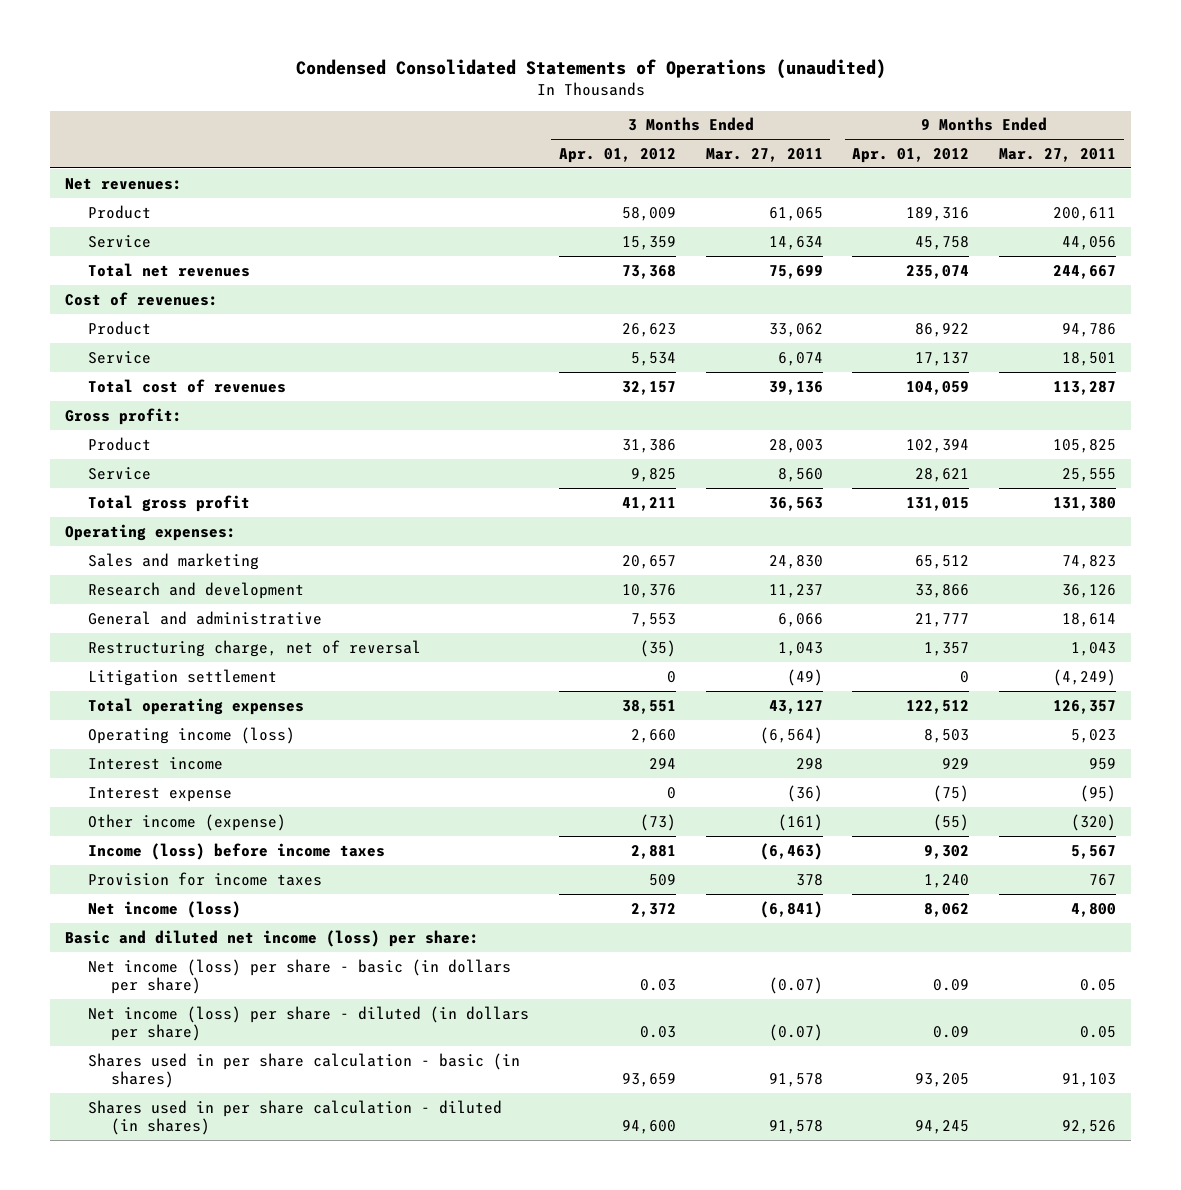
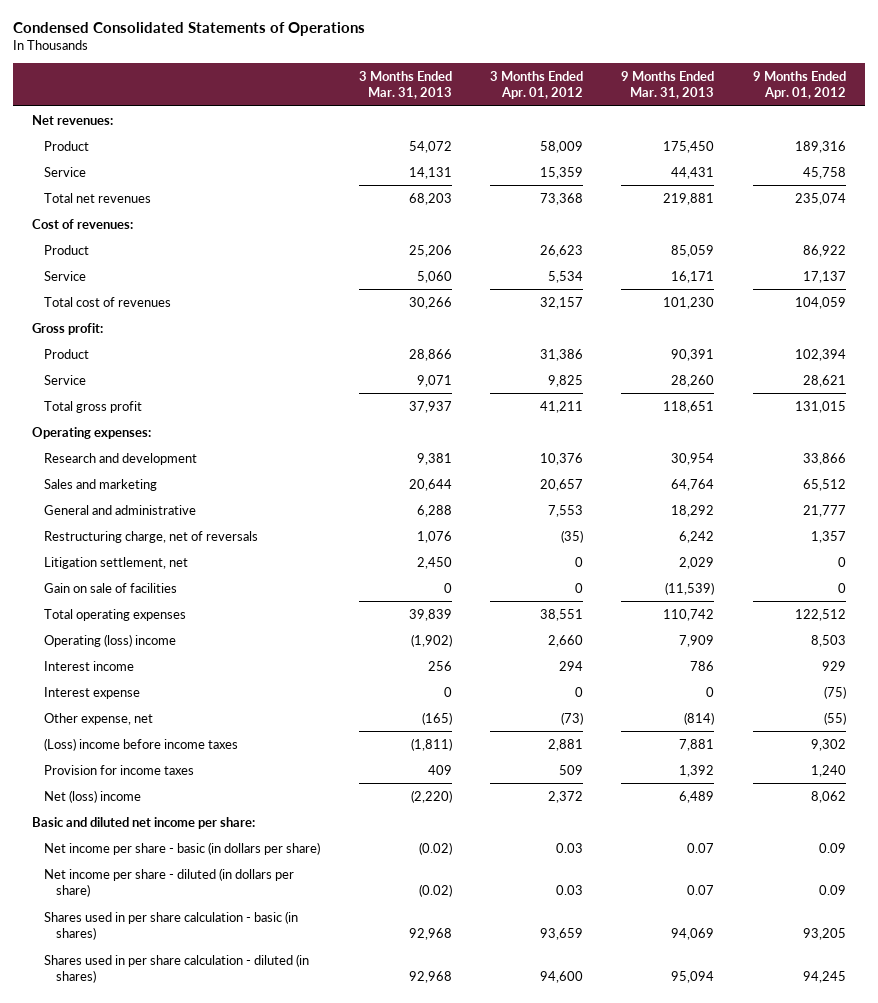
[295,59,886,80] Condensed Consolidated Statements of Operations (unaudited) -> [13,21,366,36] Condensed Consolidated Statements of Operations
[705,148,823,163] Mar. 27, 2011 -> none
[999,148,1117,163] Mar. 27, 2011 -> none
none -> [358,70,452,100] 3 Months Ended Mar. 31, 2013
none -> [621,70,715,100] 9 Months Ended Mar. 31, 2013
[87,552,259,570] Sales and marketing -> [44,478,158,491] Sales and marketing
[87,639,421,657] Restructuring charge, net of reversal -> [44,530,259,543] Restructuring charge, net of reversals
[87,668,277,686] Litigation settlement -> [44,556,189,569] Litigation settlement, net
none -> [44,582,178,593] Gain on sale of facilities
[87,726,295,744] Operating income (loss) -> [44,633,177,647] Operating (loss) income
[87,813,286,831] Other income (expense) -> [44,712,154,725] Other expense, net
[87,842,385,860] Income (loss) before income taxes -> [44,737,239,751] (Loss) income before income taxes
[87,900,241,918] Net income (loss) -> [44,789,142,803] Net (loss) income
[64,929,479,947] Basic and diluted net income (loss) per share: -> [32,816,256,829] Basic and diluted net income per share:
[87,958,511,995] Net income (loss) per share - basic (in dollars per share) -> [44,841,321,855] Net income per share - basic (in dollars per share)
[87,1005,529,1042] Net income (loss) per share - diluted (in dollars per share) -> [44,867,295,898] Net income per share - diluted (in dollars per share)

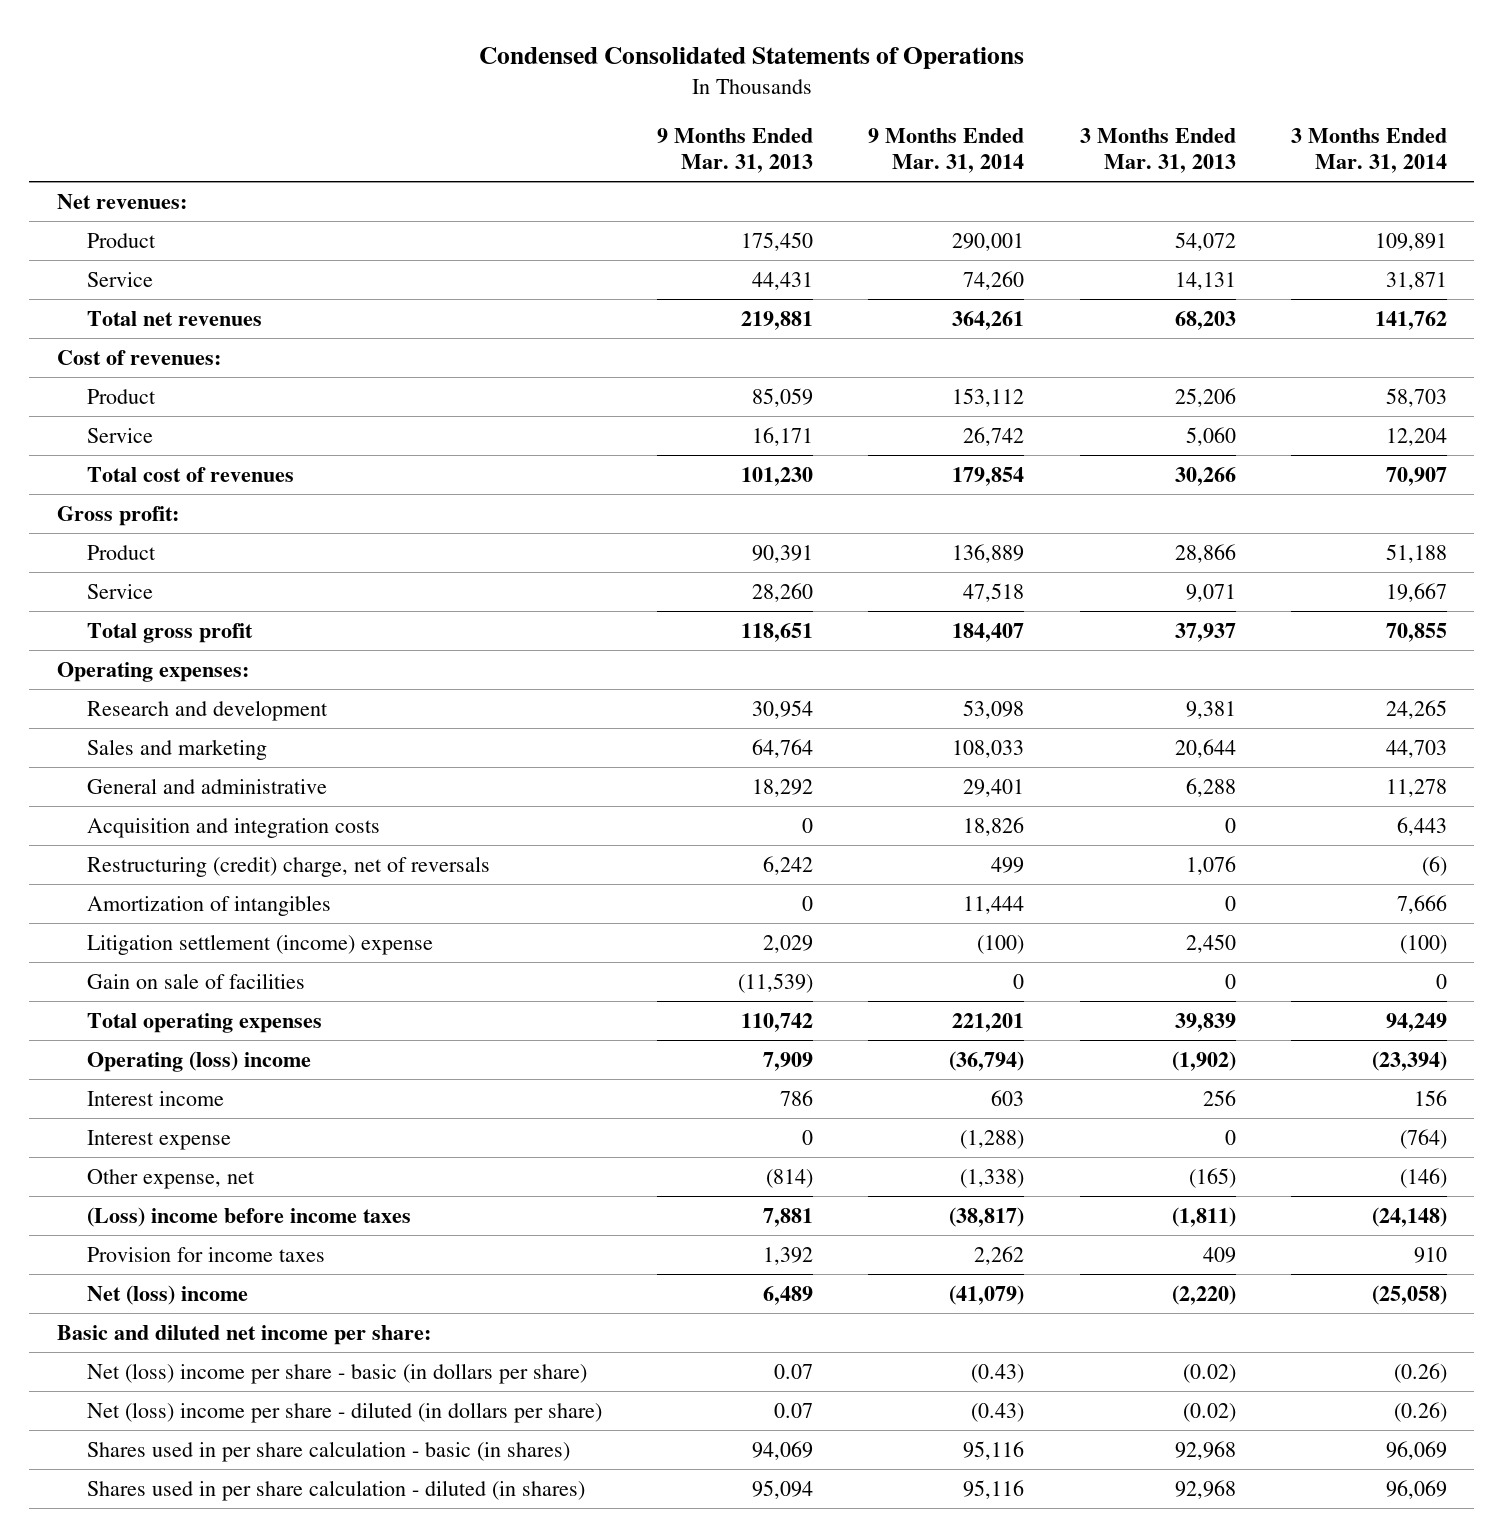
[489,70,583,100] 3 Months Ended Apr. 01, 2012 -> none
[752,70,846,100] 9 Months Ended Apr. 01, 2012 -> none
none -> [868,127,1025,174] 9 Months Ended Mar. 31, 2014
none -> [1290,127,1447,174] 3 Months Ended Mar. 31, 2014
none -> [86,817,380,838] Acquisition and integration costs
[44,530,259,543] Restructuring charge, net of reversals -> [86,855,490,877] Restructuring (credit) charge, net of reversals
none -> [86,894,331,916] Amortization of intangibles
[44,556,189,569] Litigation settlement, net -> [86,933,433,955] Litigation settlement (income) expense
[44,841,321,855] Net income per share - basic (in dollars per share) -> [86,1362,587,1384] Net (loss) income per share - basic (in dollars per share)
[44,867,295,898] Net income per share - diluted (in dollars per share) -> [86,1401,602,1423] Net (loss) income per share - diluted (in dollars per share)

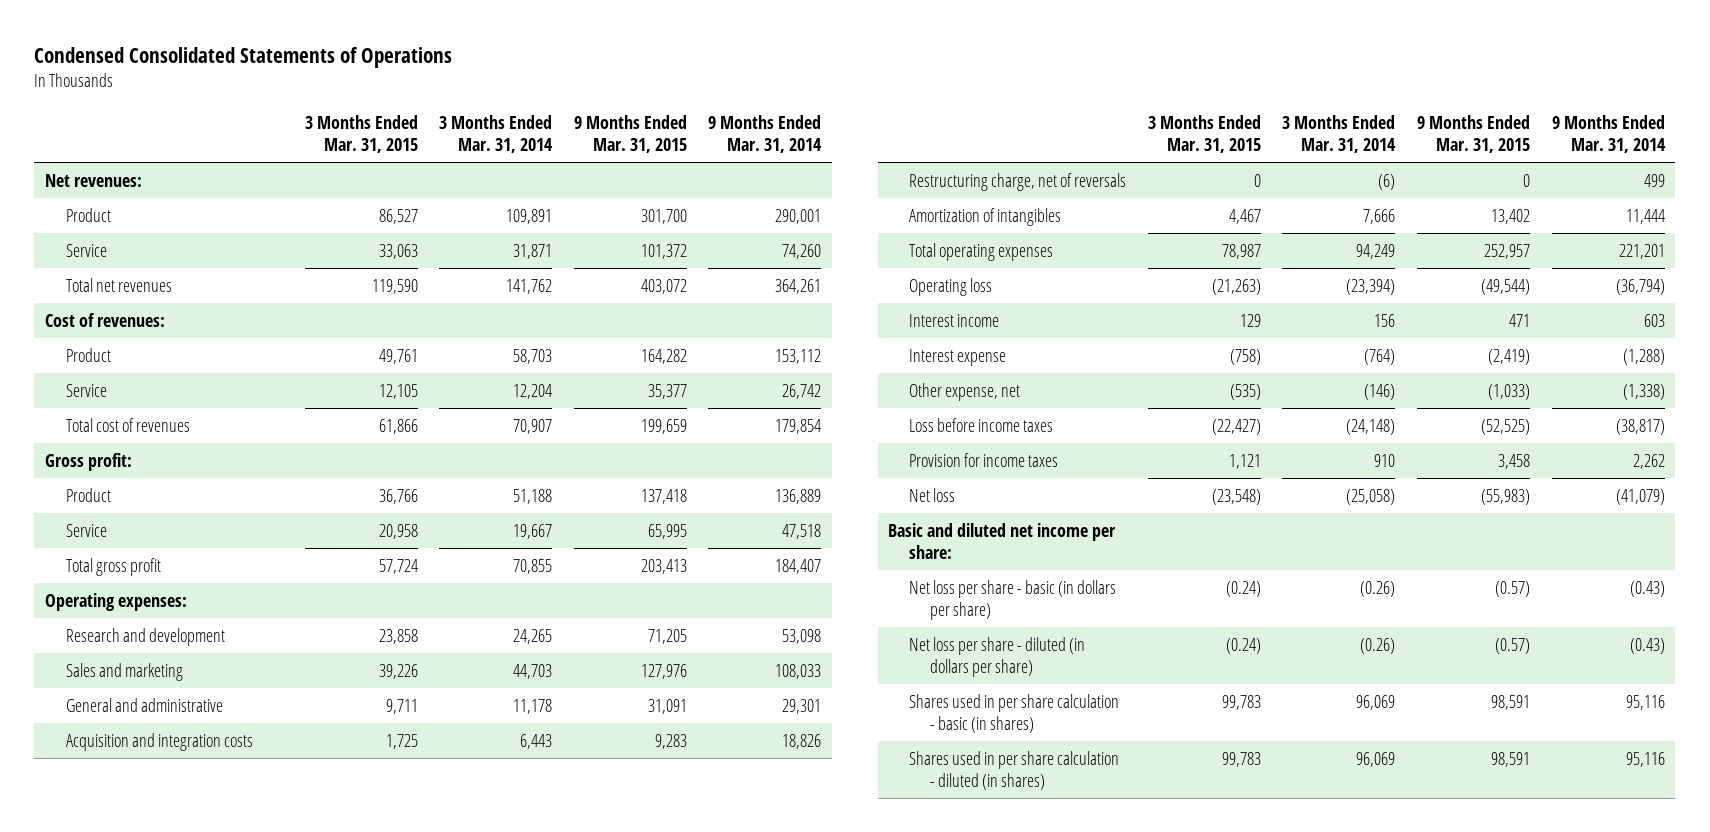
[656,127,813,174] 9 Months Ended Mar. 31, 2013 -> none
[1079,127,1236,174] 3 Months Ended Mar. 31, 2013 -> none
none -> [304,115,418,154] 3 Months Ended Mar. 31, 2015
none -> [573,115,687,154] 9 Months Ended Mar. 31, 2015
[963,778,1025,797] 29,401 -> [782,698,822,714] 29,301
[1385,778,1447,797] 11,278 -> [513,698,553,714] 11,178
[86,855,490,877] Restructuring (credit) charge, net of reversals -> [909,172,1127,191] Restructuring charge, net of reversals
[86,933,433,955] Litigation settlement (income) expense -> none
[86,972,305,989] Gain on sale of facilities -> none
[86,1050,311,1072] Operating (loss) income -> [909,277,993,296] Operating loss
[86,1206,411,1227] (Loss) income before income taxes -> [909,417,1054,432] Loss before income taxes
[86,1284,248,1305] Net (loss) income -> [909,487,956,502] Net loss
[86,1362,587,1384] Net (loss) income per share - basic (in dollars per share) -> [909,579,1117,620] Net loss per share - basic (in dollars per share)
[86,1401,602,1423] Net (loss) income per share - diluted (in dollars per share) -> [909,636,1086,677] Net loss per share - diluted (in dollars per share)

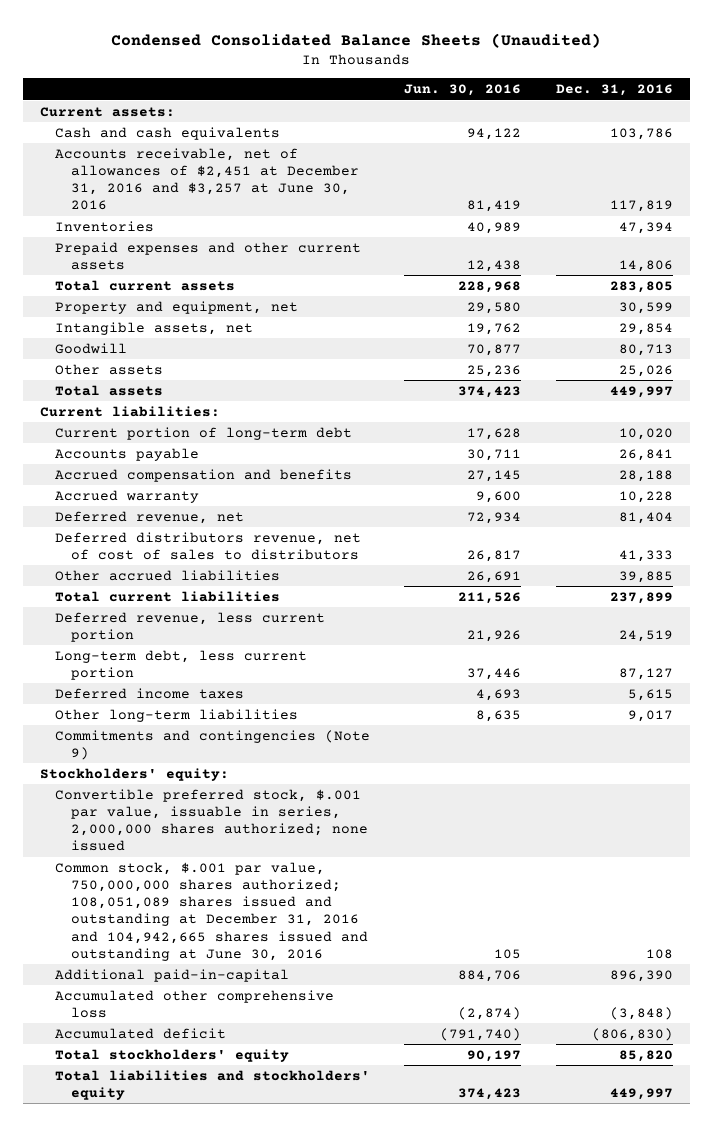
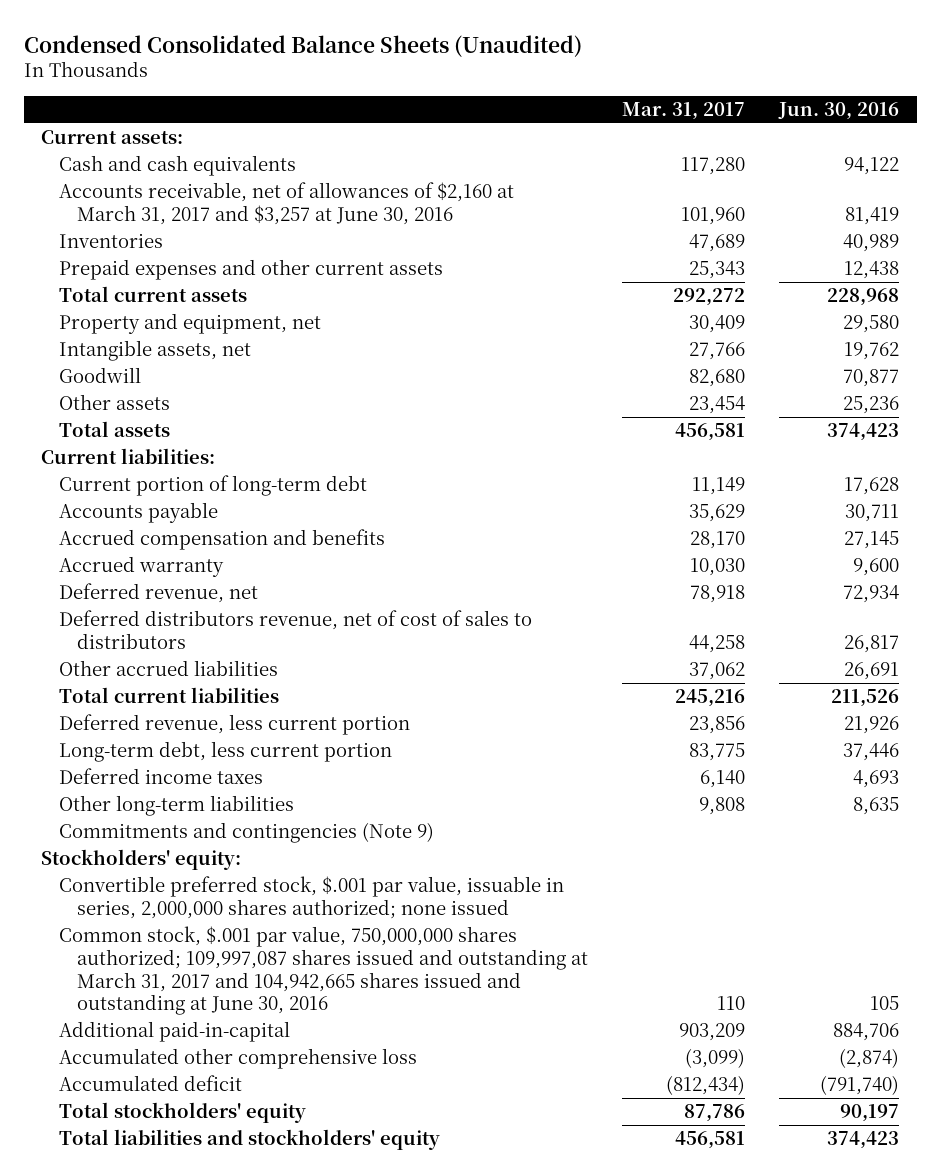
[555,84,673,97] Dec. 31, 2016 -> none
none -> [622,101,746,120] Mar. 31, 2017
[55,147,359,211] Accounts receivable, net of allowances of $2,451 at December 31, 2016 and $3,257 at June 30, 2016 -> [58,182,514,225] Accounts receivable, net of allowances of $2,160 at March 31, 2017 and $3,257 at June 30, 2016
[55,861,368,961] Common stock, $.001 par value, 750,000,000 shares authorized; 108,051,089 shares issued and outstanding at December 31, 2016 and 104,942,665 shares issued and outstanding at June 30, 2016 -> [58,926,588,1016] Common stock, $.001 par value, 750,000,000 shares authorized; 109,997,087 shares issued and outstanding at March 31, 2017 and 104,942,665 shares issued and outstanding at June 30, 2016

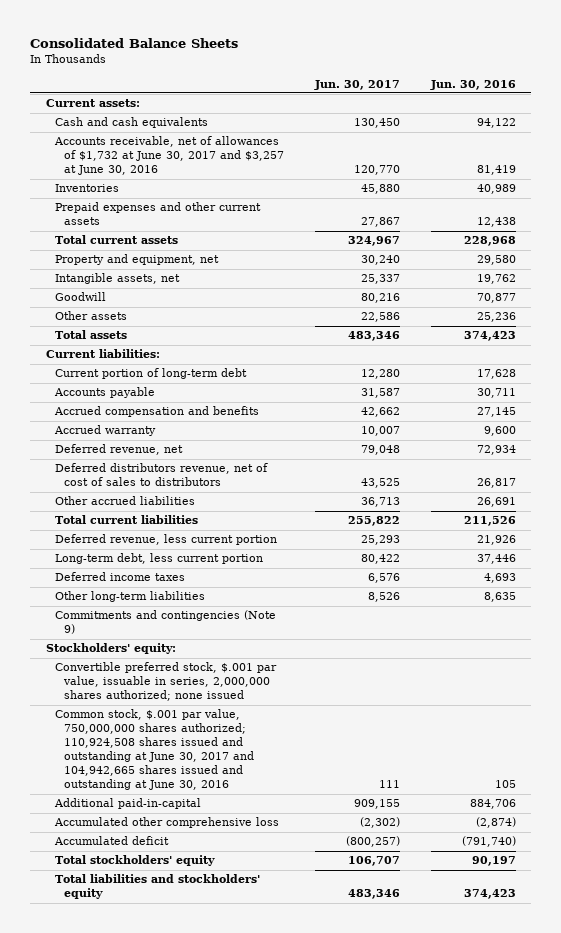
[24,34,583,57] Condensed Consolidated Balance Sheets (Unaudited) -> [30,37,239,48] Consolidated Balance Sheets
[622,101,746,120] Mar. 31, 2017 -> none
none -> [313,79,400,90] Jun. 30, 2017
[58,182,514,225] Accounts receivable, net of allowances of $2,160 at March 31, 2017 and $3,257 at June 30, 2016 -> [53,136,284,176] Accounts receivable, net of allowances of $1,732 at June 30, 2017 and $3,257 at June 30, 2016
[58,926,588,1016] Common stock, $.001 par value, 750,000,000 shares authorized; 109,997,087 shares issued and outstanding at March 31, 2017 and 104,942,665 shares issued and outstanding at June 30, 2016 -> [54,709,254,791] Common stock, $.001 par value, 750,000,000 shares authorized; 110,924,508 shares issued and outstanding at June 30, 2017 and 104,942,665 shares issued and outstanding at June 30, 2016

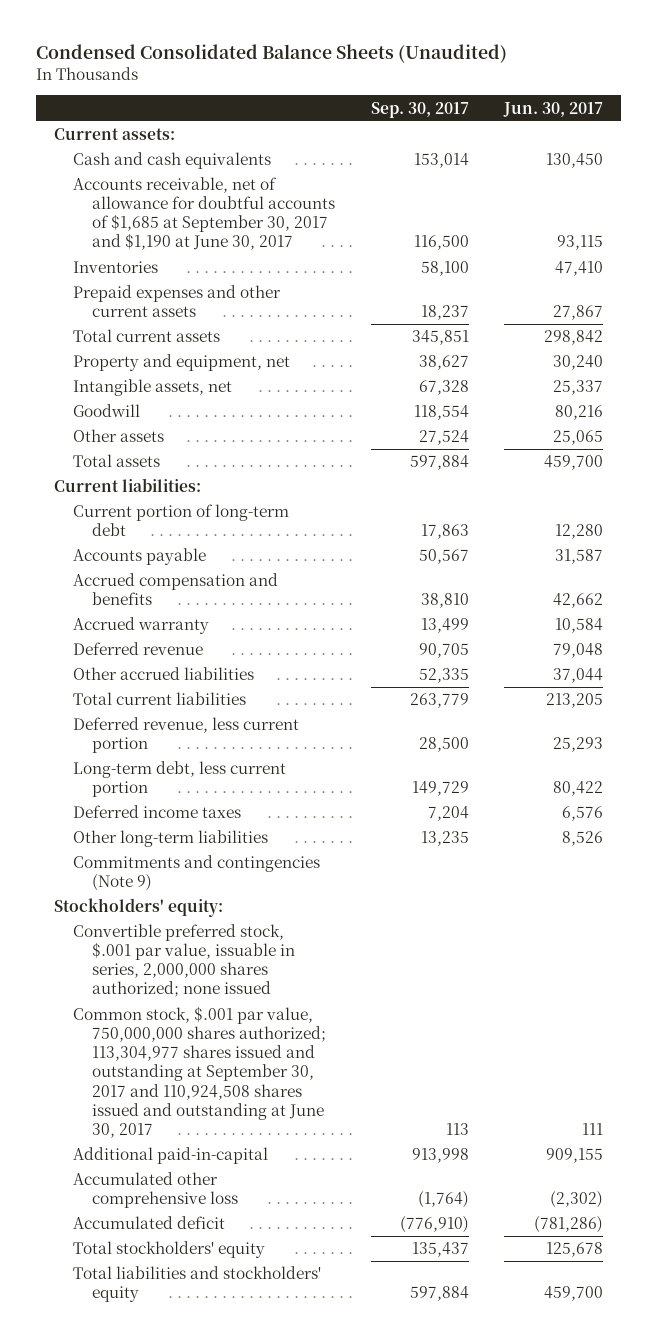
[30,37,239,48] Consolidated Balance Sheets -> [35,44,507,64] Condensed Consolidated Balance Sheets (Unaudited)
[429,79,516,90] Jun. 30, 2016 -> none
none -> [370,101,469,118] Sep. 30, 2017
[53,136,284,176] Accounts receivable, net of allowances of $1,732 at June 30, 2017 and $3,257 at June 30, 2016 -> [72,177,335,251] Accounts receivable, net of allowance for doubtful accounts of $1,685 at September 30, 2017 and $1,190 at June 30, 2017
[353,165,400,176] 120,770 -> [557,235,604,251] 93,115
[360,184,400,195] 45,880 -> [555,261,604,277] 47,410
[347,236,400,247] 324,967 -> [544,330,604,346] 298,842
[360,312,400,323] 22,586 -> [553,430,604,446] 25,065
[347,331,400,342] 483,346 -> [544,455,604,471] 459,700
[54,463,268,487] Deferred distributors revenue, net of cost of sales to distributors -> none
[360,426,400,437] 10,007 -> [555,618,604,634] 10,584
[54,444,183,456] Deferred revenue, net -> [72,642,203,656] Deferred revenue
[360,497,400,508] 36,713 -> [553,668,604,684] 37,044
[347,516,400,527] 255,822 -> [546,693,604,709] 213,205
[54,709,254,791] Common stock, $.001 par value, 750,000,000 shares authorized; 110,924,508 shares issued and outstanding at June 30, 2017 and 104,942,665 shares issued and outstanding at June 30, 2016 -> [72,1006,326,1138] Common stock, $.001 par value, 750,000,000 shares authorized; 113,304,977 shares issued and outstanding at September 30, 2017 and 110,924,508 shares issued and outstanding at June 30, 2017
[345,836,400,848] (800,257) -> [534,1216,604,1234] (781,286)
[347,856,400,867] 106,707 -> [546,1242,604,1258] 125,678
[347,889,400,900] 483,346 -> [544,1286,604,1302] 459,700

